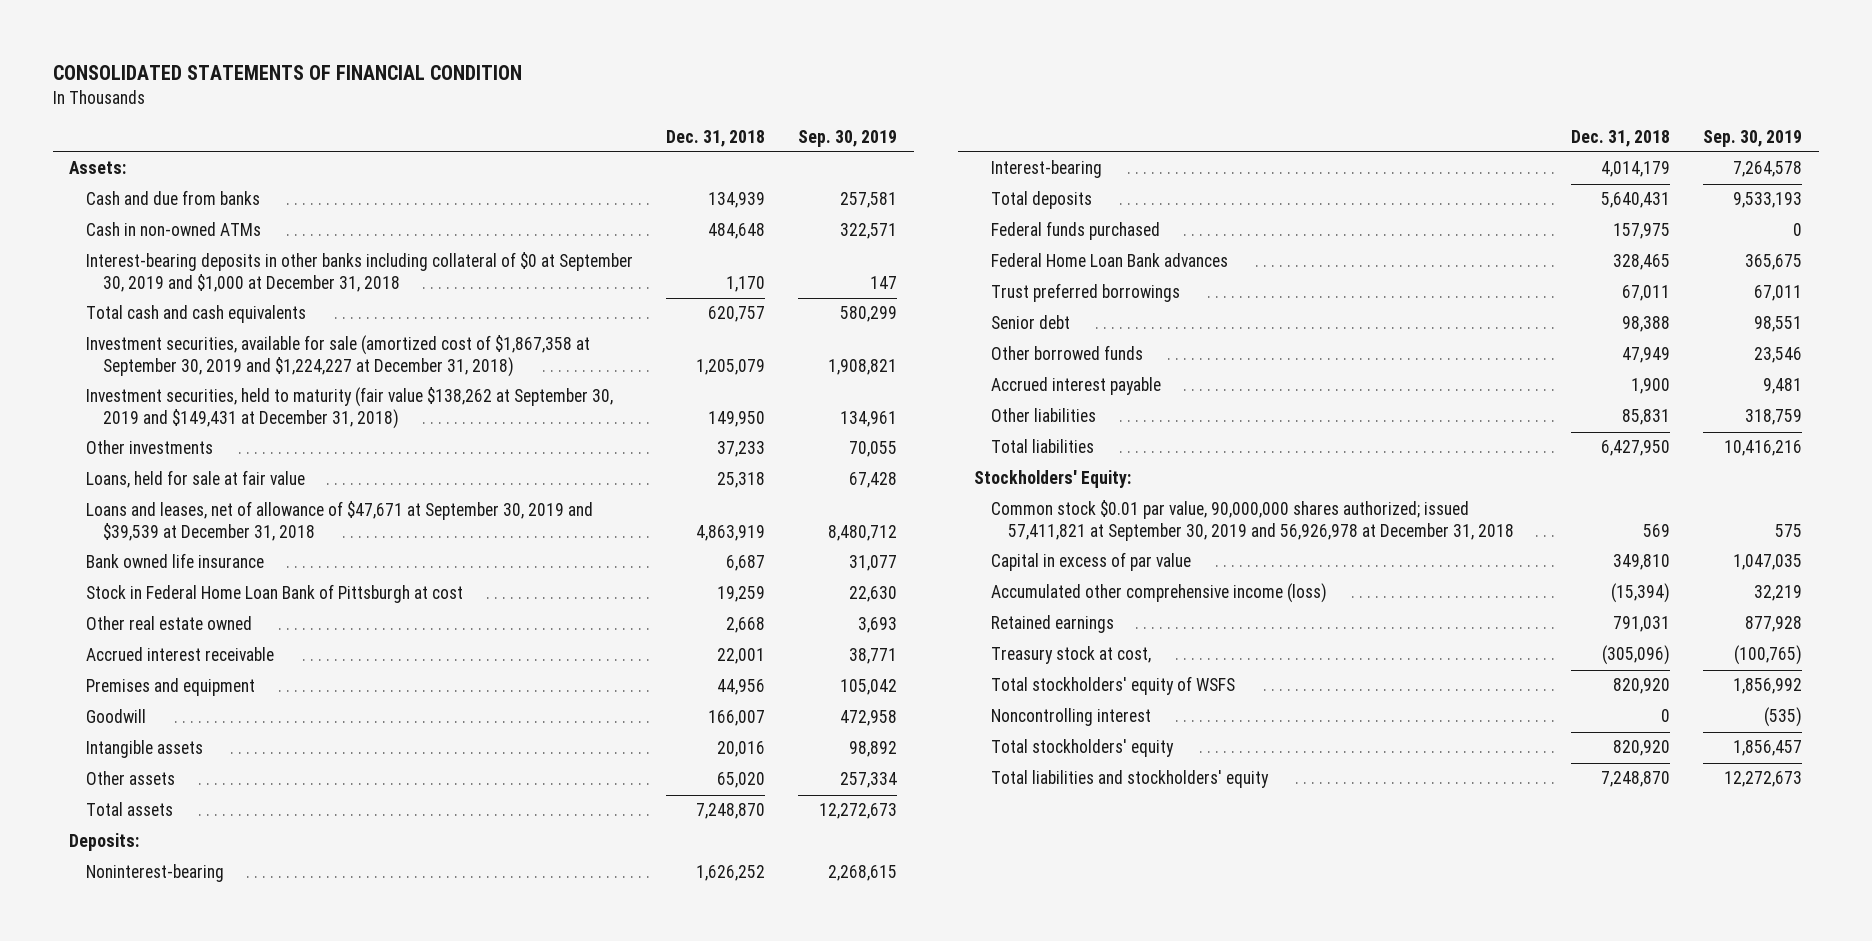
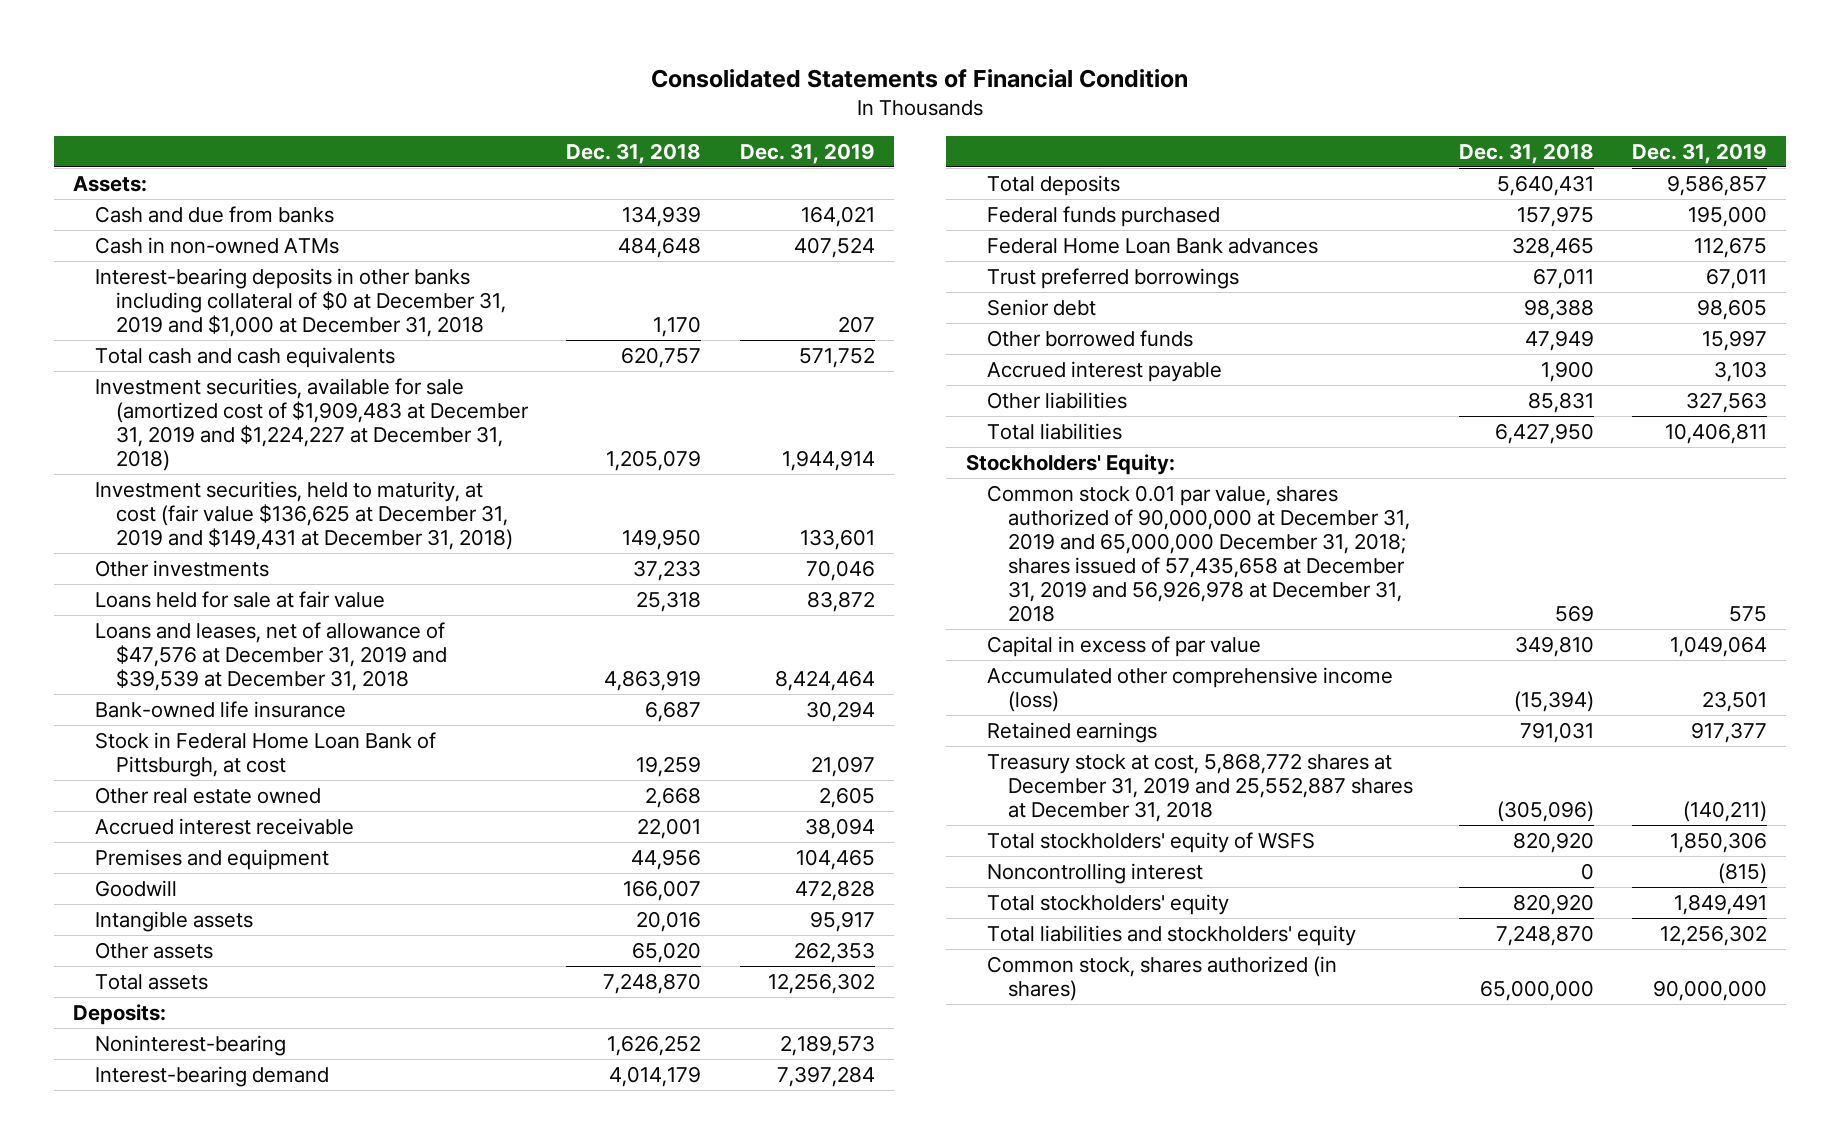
[52,65,522,81] CONSOLIDATED STATEMENTS OF FINANCIAL CONDITION -> [651,68,1189,88] Consolidated Statements of Financial Condition
[798,129,898,147] Sep. 30, 2019 -> none
none -> [739,142,875,164] Dec. 31, 2019
[86,252,634,293] Interest-bearing deposits in other banks including collateral of $0 at September 30, 2019 and $1,000 at December 31, 2018 -> [94,267,506,338] Interest-bearing deposits in other banks including collateral of $0 at December 31, 2019 and $1,000 at December 31, 2018
[86,335,591,378] Investment securities, available for sale (amortized cost of $1,867,358 at September 30, 2019 and $1,224,227 at December 31, 2018) -> [94,377,529,472] Investment securities, available for sale (amortized cost of $1,909,483 at December 31, 2019 and $1,224,227 at December 31, 2018)
[86,387,614,430] Investment securities, held to maturity (fair value $138,262 at September 30, 2019 and $149,431 at December 31, 2018) -> [94,480,513,551] Investment securities, held to maturity, at cost (fair value $136,625 at December 31, 2019 and $149,431 at December 31, 2018)
[86,470,306,489] Loans, held for sale at fair value -> [94,590,385,608] Loans held for sale at fair value
[86,501,594,542] Loans and leases, net of allowance of $47,671 at September 30, 2019 and $39,539 at December 31, 2018 -> [94,621,447,692] Loans and leases, net of allowance of $47,576 at December 31, 2019 and $39,539 at December 31, 2018
[86,553,265,569] Bank owned life insurance -> [94,700,346,718] Bank-owned life insurance
[86,584,464,604] Stock in Federal Home Loan Bank of Pittsburgh at cost -> [94,731,436,778] Stock in Federal Home Loan Bank of Pittsburgh, at cost
[991,160,1103,179] Interest-bearing -> [94,1065,329,1087] Interest-bearing demand
[991,500,1515,542] Common stock $0.01 par value, 90,000,000 shares authorized; issued 57,411,821 at September 30, 2019 and 56,926,978 at December 31, 2018 -> [986,484,1411,623] Common stock 0.01 par value, shares authorized of 90,000,000 at December 31, 2019 and 65,000,000 December 31, 2018; shares issued of 57,435,658 at December 31, 2019 and 56,926,978 at December 31, 2018
[991,646,1152,665] Treasury stock at cost, -> [986,752,1414,823] Treasury stock at cost, 5,868,772 shares at December 31, 2019 and 25,552,887 shares at December 31, 2018
none -> [986,955,1337,1002] Common stock, shares authorized (in shares)

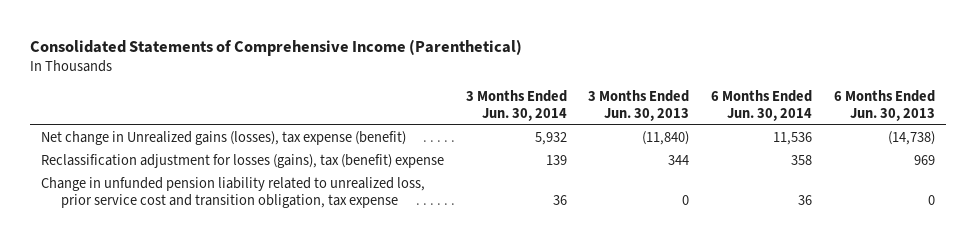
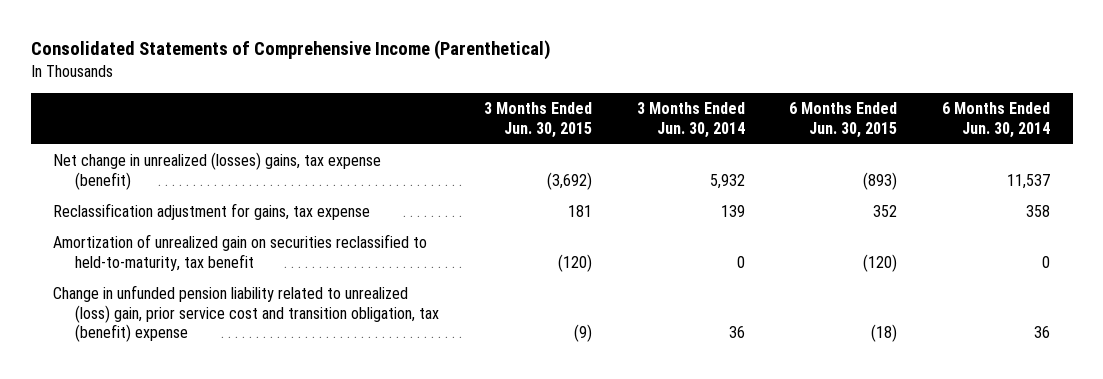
[588,90,690,122] 3 Months Ended Jun. 30, 2013 -> none
[834,90,936,122] 6 Months Ended Jun. 30, 2013 -> none
none -> [483,102,592,138] 3 Months Ended Jun. 30, 2015
none -> [789,102,898,138] 6 Months Ended Jun. 30, 2015
[40,131,406,146] Net change in Unrealized gains (losses), tax expense (benefit) -> [52,152,381,190] Net change in unrealized (losses) gains, tax expense (benefit)
[773,132,813,146] 11,536 -> [1007,173,1051,189] 11,537
[40,154,444,169] Reclassification adjustment for losses (gains), tax (benefit) expense -> [52,203,370,221] Reclassification adjustment for gains, tax expense
none -> [52,234,427,271] Amortization of unrealized gain on securities reclassified to held-to-maturity, tax benefit
[40,177,425,208] Change in unfunded pension liability related to unrealized loss, prior service cost and transition obligation, tax expense -> [52,285,440,343] Change in unfunded pension liability related to unrealized (loss) gain, prior service cost and transition obligation, tax (benefit) expense

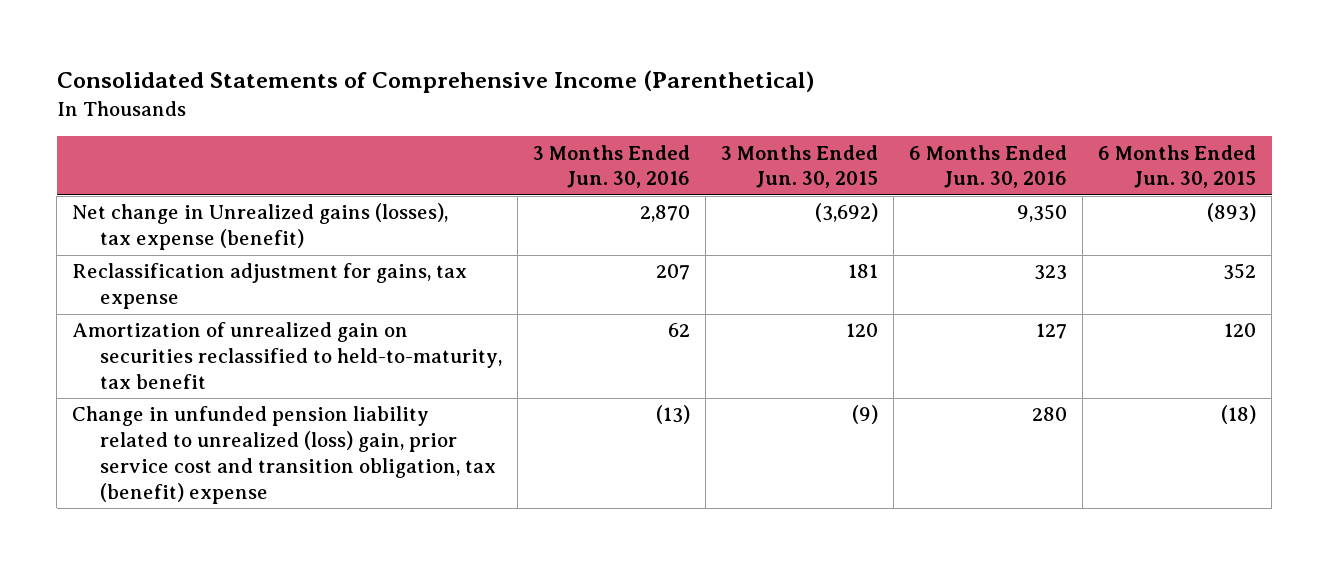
[636,102,745,138] 3 Months Ended Jun. 30, 2014 -> none
[942,102,1051,138] 6 Months Ended Jun. 30, 2014 -> none
none -> [532,144,690,189] 3 Months Ended Jun. 30, 2016
none -> [909,144,1068,189] 6 Months Ended Jun. 30, 2016
[52,152,381,190] Net change in unrealized (losses) gains, tax expense (benefit) -> [72,203,449,251] Net change in Unrealized gains (losses), tax expense (benefit)
[557,253,592,272] (120) -> [845,323,878,338] 120
[863,253,898,272] (120) -> [1224,323,1257,338] 120

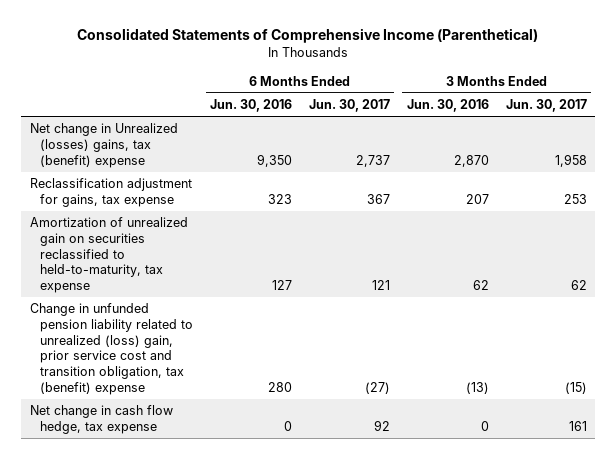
[720,144,878,189] 3 Months Ended Jun. 30, 2015 -> none
[1098,144,1257,189] 6 Months Ended Jun. 30, 2015 -> none
none -> [308,99,390,113] Jun. 30, 2017
none -> [505,99,587,113] Jun. 30, 2017
[72,203,449,251] Net change in Unrealized gains (losses), tax expense (benefit) -> [29,123,178,168] Net change in Unrealized (losses) gains, tax (benefit) expense
[72,322,502,389] Amortization of unrealized gain on securities reclassified to held-to-maturity, tax benefit -> [29,217,188,293] Amortization of unrealized gain on securities reclassified to held-to-maturity, tax expense
none -> [29,405,173,434] Net change in cash flow hedge, tax expense

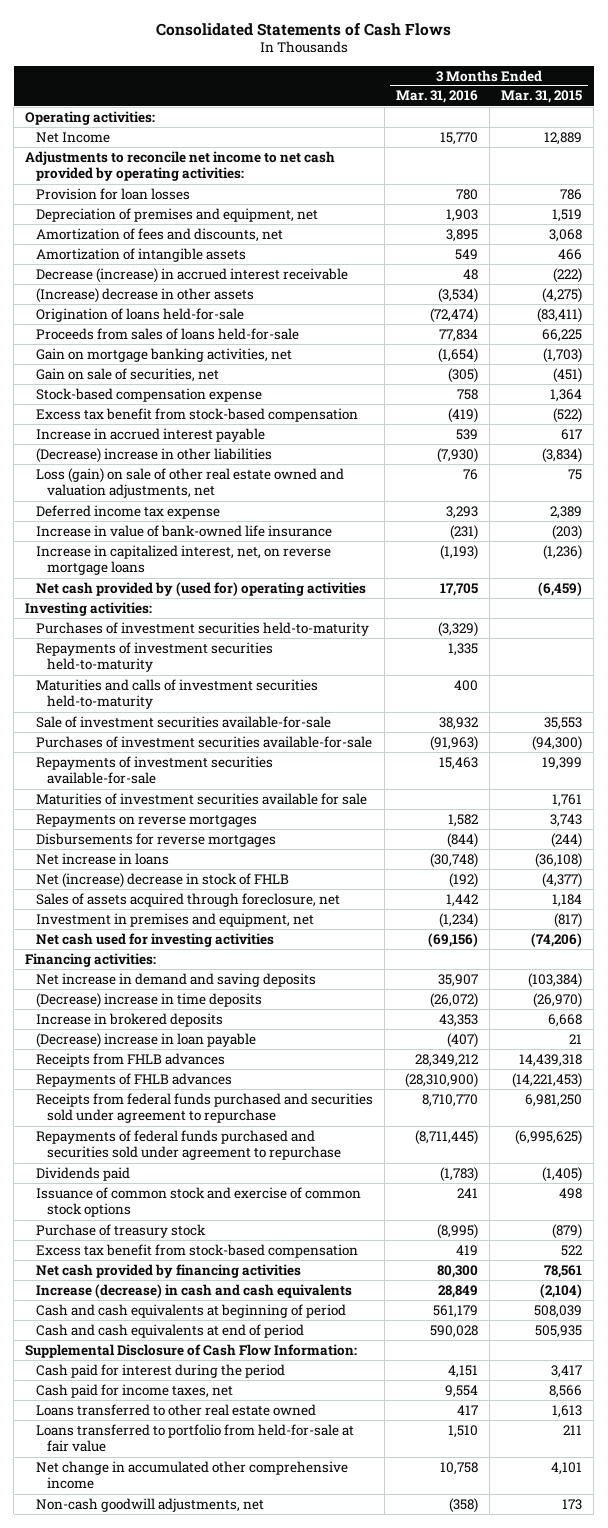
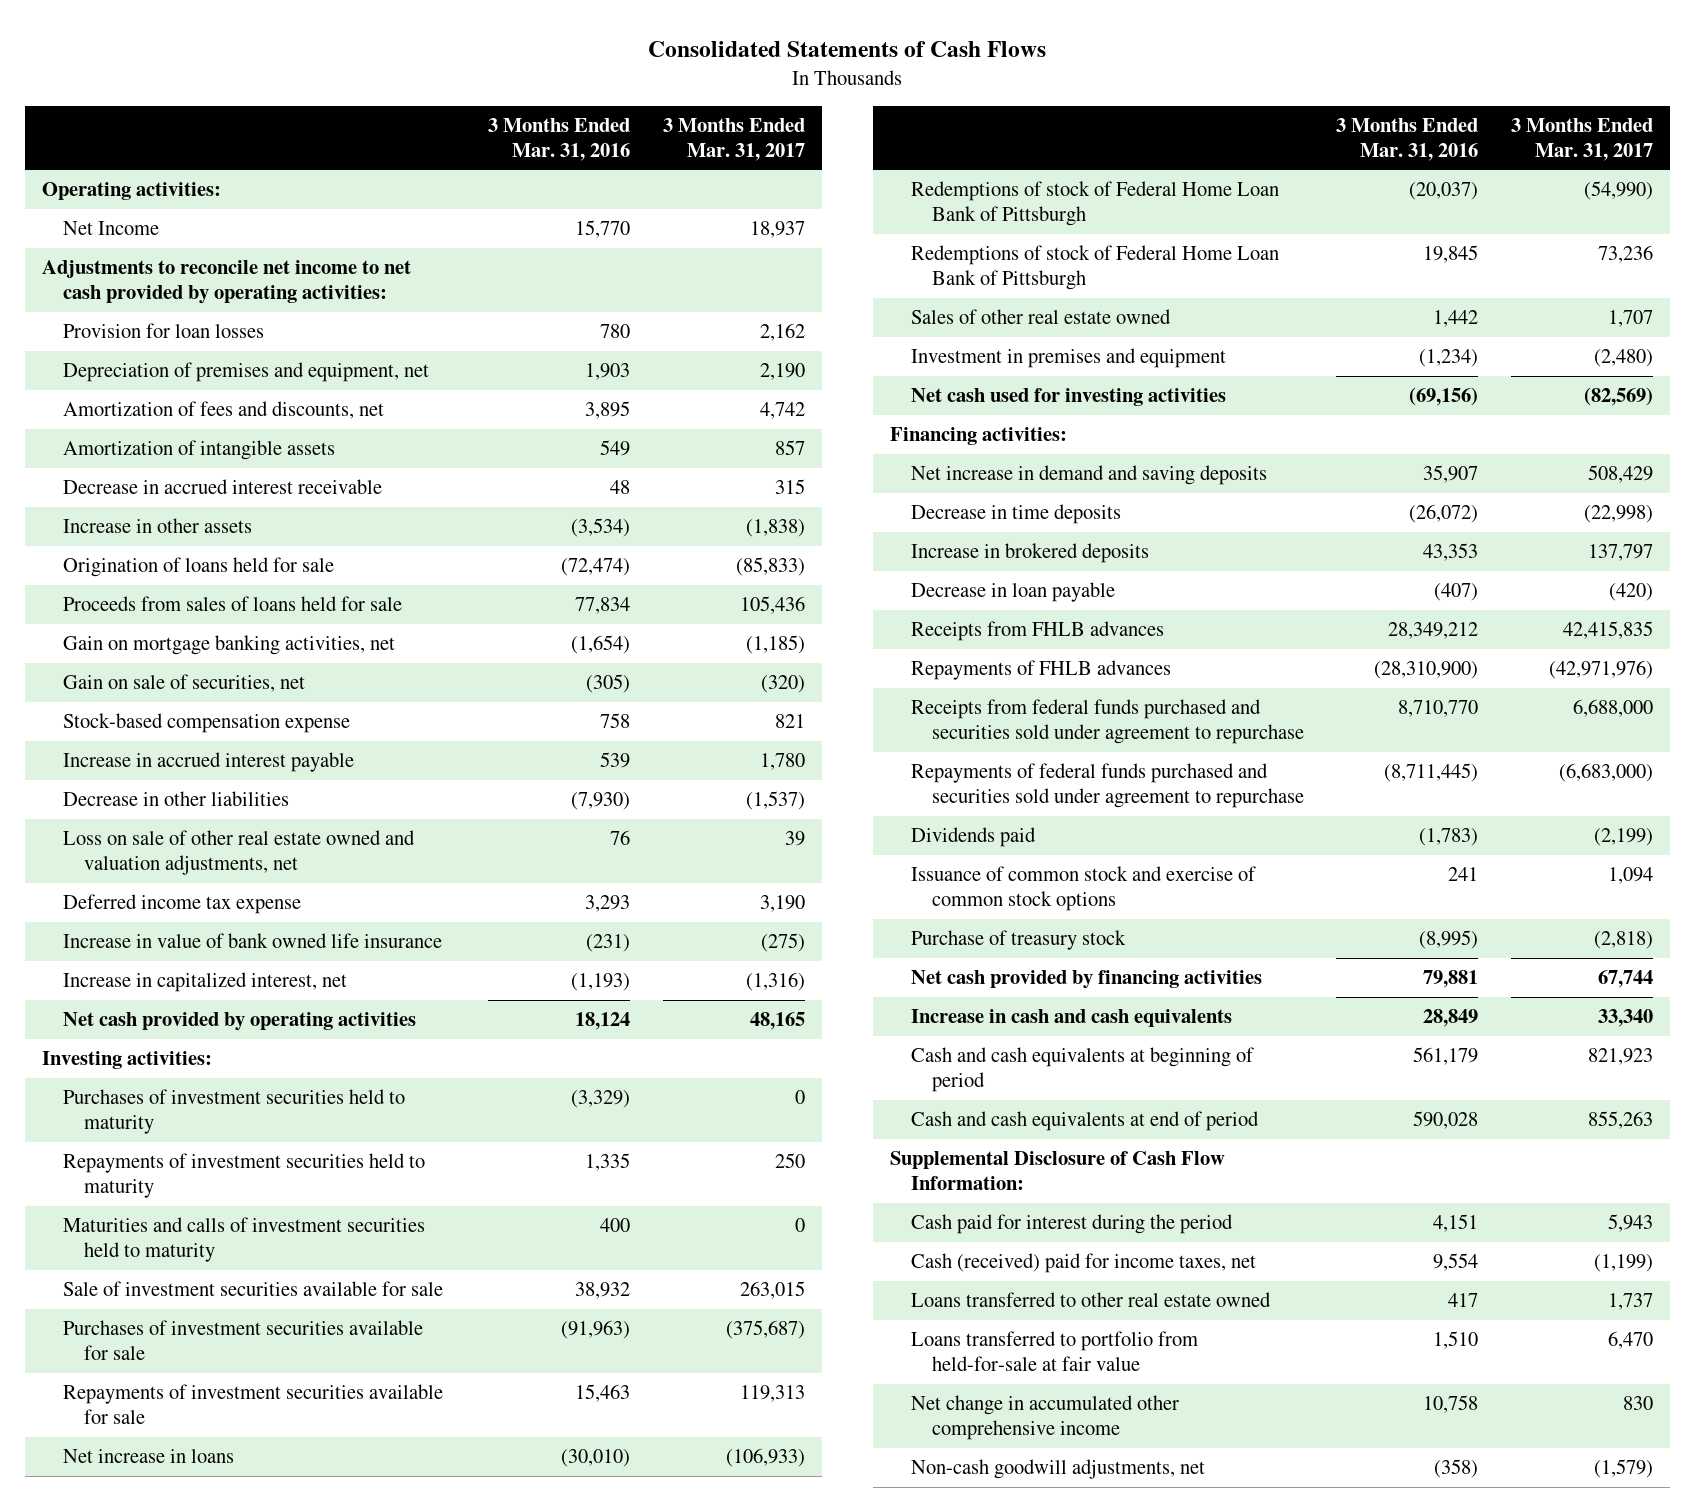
[501,90,583,104] Mar. 31, 2015 -> none
none -> [663,118,806,161] 3 Months Ended Mar. 31, 2017
[36,267,349,283] Decrease (increase) in accrued interest receivable -> [62,479,382,495] Decrease in accrued interest receivable
[36,287,255,303] (Increase) decrease in other assets -> [62,518,252,534] Increase in other assets
[36,307,245,322] Origination of loans held-for-sale -> [62,557,334,578] Origination of loans held for sale
[36,327,300,340] Proceeds from sales of loans held-for-sale -> [62,596,402,612] Proceeds from sales of loans held for sale
[36,407,359,422] Excess tax benefit from stock-based compensation -> none
[36,447,273,463] (Decrease) increase in other liabilities -> [62,791,289,807] Decrease in other liabilities
[36,467,345,499] Loss (gain) on sale of other real estate owned and valuation adjustments, net -> [62,830,415,875] Loss on sale of other real estate owned and valuation adjustments, net
[36,524,333,537] Increase in value of bank-owned life insurance -> [62,933,442,949] Increase in value of bank owned life insurance
[36,544,332,576] Increase in capitalized interest, net, on reverse mortgage loans -> [62,972,347,993] Increase in capitalized interest, net
[36,581,367,596] Net cash provided by (used for) operating activities -> [62,1012,416,1032] Net cash provided by operating activities
[440,582,479,596] 17,705 -> [575,1012,631,1031] 18,124
[36,792,368,805] Maturities of investment securities available for sale -> none
[36,813,258,827] Repayments on reverse mortgages -> none
[36,832,277,847] Disbursements for reverse mortgages -> none
[36,872,290,888] Net (increase) decrease in stock of FHLB -> none
[36,621,370,636] Purchases of investment securities held-to-maturity -> [62,1089,405,1134] Purchases of investment securities held to maturity
[36,641,274,673] Repayments of investment securities held-to-maturity -> [62,1153,425,1198] Repayments of investment securities held to maturity
[36,678,319,710] Maturities and calls of investment securities held-to-maturity -> [62,1217,425,1262] Maturities and calls of investment securities held to maturity
[36,715,332,728] Sale of investment securities available-for-sale -> [62,1281,443,1297] Sale of investment securities available for sale
[36,735,373,748] Purchases of investment securities available-for-sale -> [62,1320,423,1360] Purchases of investment securities available for sale
[36,755,274,785] Repayments of investment securities available-for-sale -> [62,1384,443,1424] Repayments of investment securities available for sale
[430,852,479,868] (30,748) -> [561,1449,631,1468] (30,010)
none -> [910,181,1279,226] Redemptions of stock of Federal Home Loan Bank of Pittsburgh
none -> [910,245,1279,290] Redemptions of stock of Federal Home Loan Bank of Pittsburgh
[36,892,341,907] Sales of assets acquired through foreclosure, net -> [910,309,1171,325] Sales of other real estate owned
[36,912,315,927] Investment in premises and equipment, net -> [910,348,1226,369] Investment in premises and equipment
[36,992,263,1008] (Decrease) increase in time deposits -> [910,504,1121,525] Decrease in time deposits
[36,1032,257,1048] (Decrease) increase in loan payable -> [910,582,1115,603] Decrease in loan payable
[36,1243,359,1258] Excess tax benefit from stock-based compensation -> none
[437,1264,479,1278] 80,300 -> [1423,970,1479,989] 79,881
[36,1283,353,1298] Increase (decrease) in cash and cash equivalents -> [910,1009,1232,1028] Increase in cash and cash equivalents
[36,1383,234,1398] Cash paid for income taxes, net -> [910,1253,1256,1274] Cash (received) paid for income taxes, net

